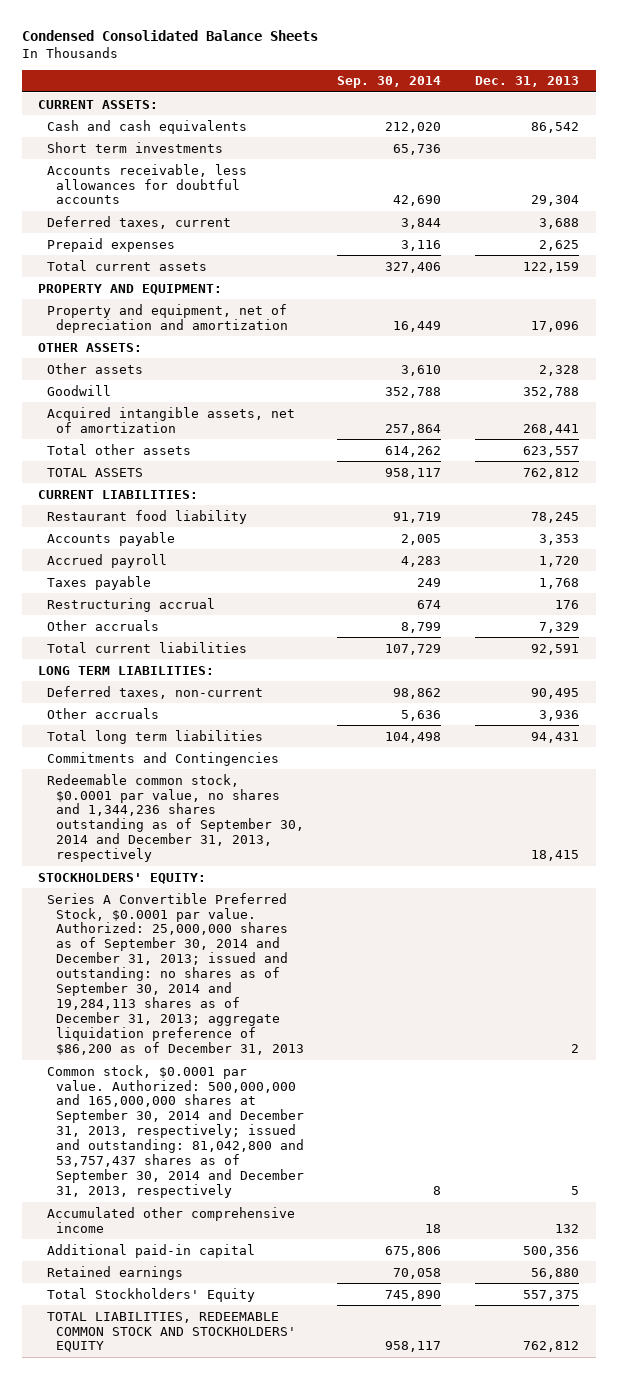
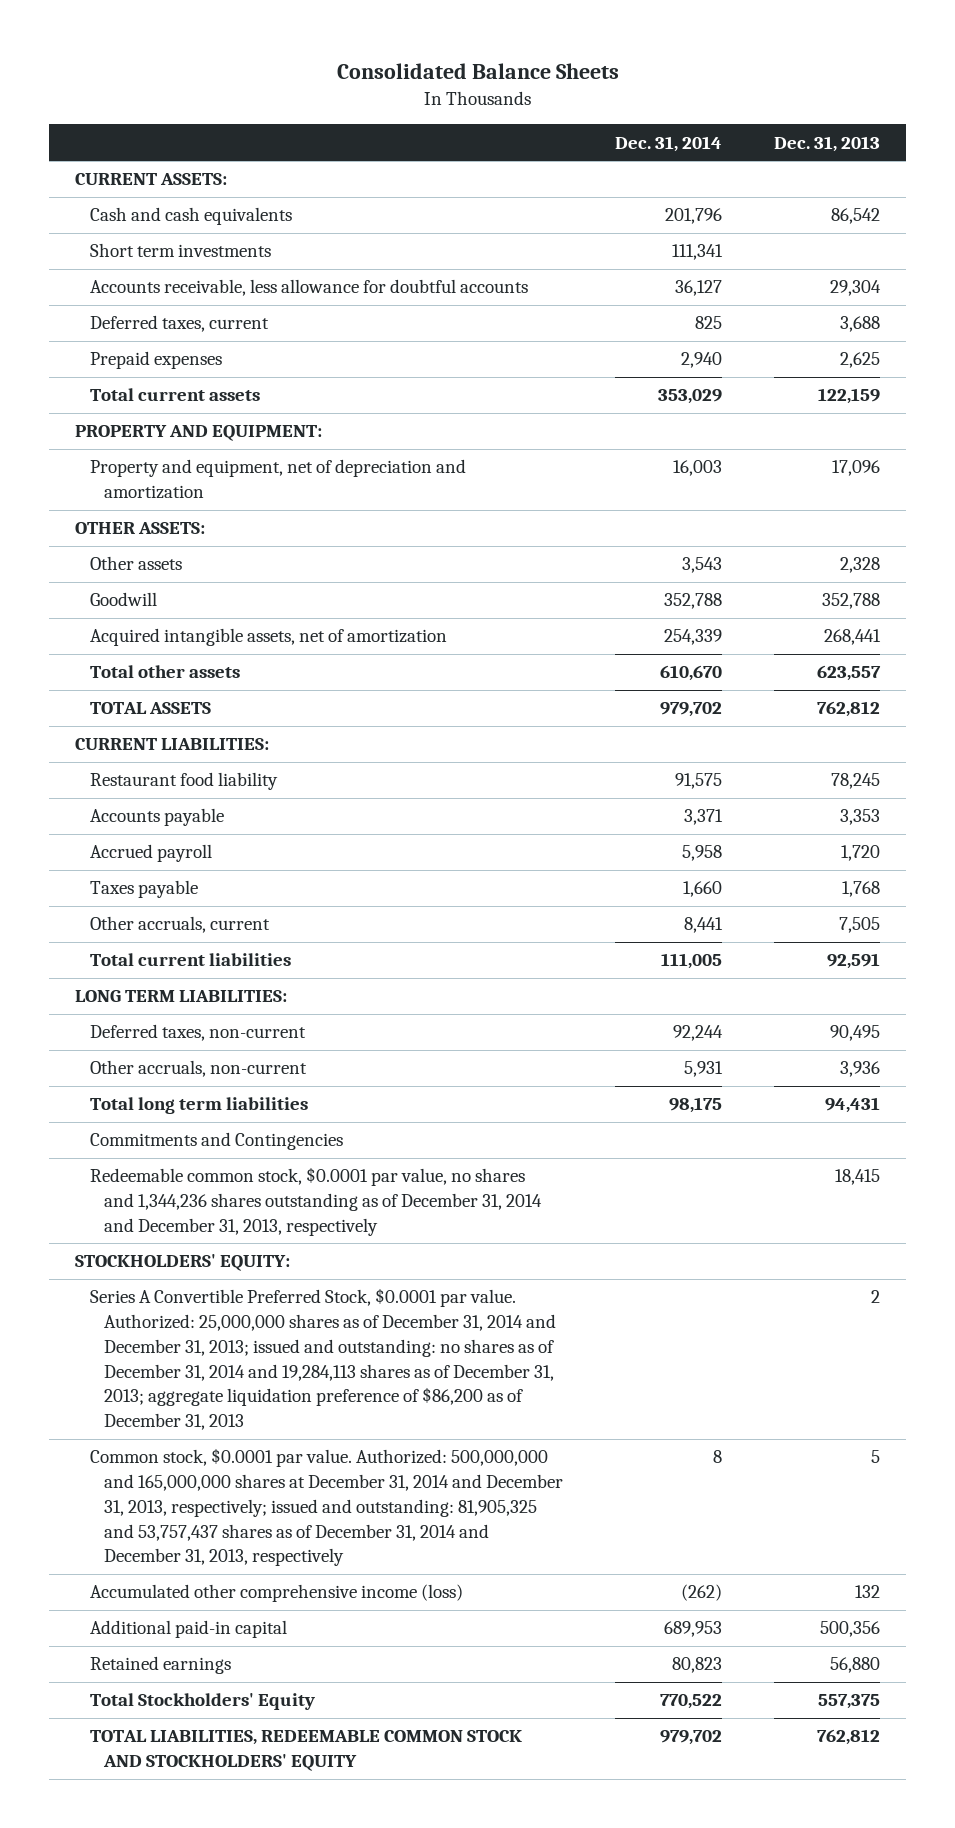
[21,29,318,41] Condensed Consolidated Balance Sheets -> [336,63,619,80] Consolidated Balance Sheets
[337,76,442,89] Sep. 30, 2014 -> none
none -> [614,135,722,152] Dec. 31, 2014
[47,163,248,205] Accounts receivable, less allowances for doubtful accounts -> [89,279,528,297] Accounts receivable, less allowance for doubtful accounts
[47,597,216,612] Restructuring accrual -> none
[47,619,160,631] Other accruals -> [89,916,270,934] Other accruals, current
[538,621,579,633] 7,329 -> [838,917,880,934] 7,505
[47,707,160,719] Other accruals -> [89,1060,307,1078] Other accruals, non-current
[47,773,304,863] Redeemable common stock, $0.0001 par value, no shares and 1,344,236 shares outstanding as of September 30, 2014 and December 31, 2013, respectively -> [89,1167,542,1236] Redeemable common stock, $0.0001 par value, no shares and 1,344,236 shares outstanding as of December 31, 2014 and December 31, 2013, respectively
[47,892,304,1056] Series A Convertible Preferred Stock, $0.0001 par value. Authorized: 25,000,000 shares as of September 30, 2014 and December 31, 2013; issued and outstanding: no shares as of September 30, 2014 and 19,284,113 shares as of December 31, 2013; aggregate liquidation preference of $86,200 as of December 31, 2013 -> [89,1288,556,1431] Series A Convertible Preferred Stock, $0.0001 par value. Authorized: 25,000,000 shares as of December 31, 2014 and December 31, 2013; issued and outstanding: no shares as of December 31, 2014 and 19,284,113 shares as of December 31, 2013; aggregate liquidation preference of $86,200 as of December 31, 2013
[47,1064,304,1199] Common stock, $0.0001 par value. Authorized: 500,000,000 and 165,000,000 shares at September 30, 2014 and December 31, 2013, respectively; issued and outstanding: 81,042,800 and 53,757,437 shares as of September 30, 2014 and December 31, 2013, respectively -> [89,1448,563,1567] Common stock, $0.0001 par value. Authorized: 500,000,000 and 165,000,000 shares at December 31, 2014 and December 31, 2013, respectively; issued and outstanding: 81,905,325 and 53,757,437 shares as of December 31, 2014 and December 31, 2013, respectively
[47,1206,296,1233] Accumulated other comprehensive income -> [89,1584,463,1603] Accumulated other comprehensive income (loss)

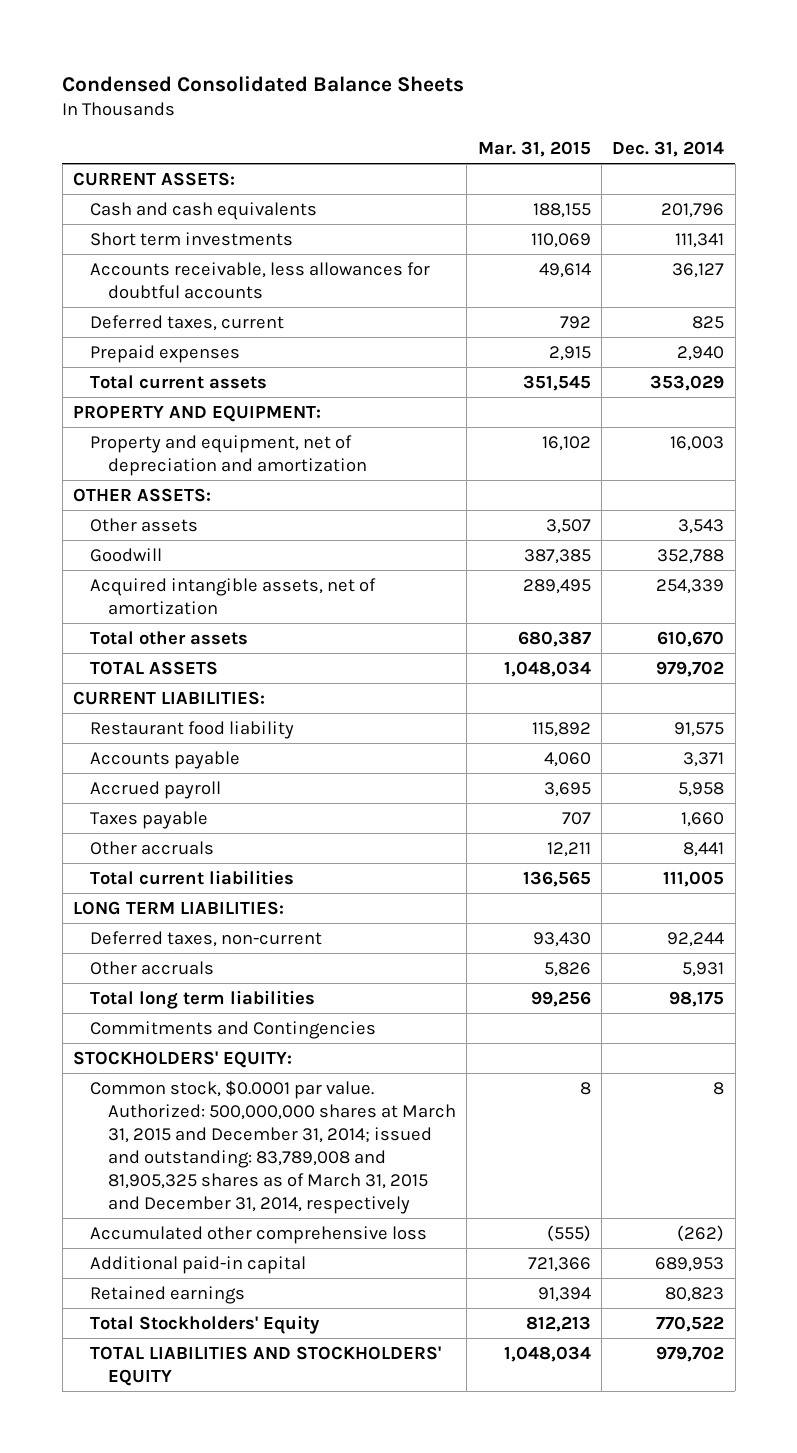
[336,63,619,80] Consolidated Balance Sheets -> [62,75,465,92] Condensed Consolidated Balance Sheets
[773,135,880,152] Dec. 31, 2013 -> none
none -> [477,141,591,158] Mar. 31, 2015
[89,279,528,297] Accounts receivable, less allowance for doubtful accounts -> [90,261,431,299] Accounts receivable, less allowances for doubtful accounts
[89,916,270,934] Other accruals, current -> [90,840,215,855] Other accruals
[89,1060,307,1078] Other accruals, non-current -> [90,960,215,975] Other accruals
[89,1167,542,1236] Redeemable common stock, $0.0001 par value, no shares and 1,344,236 shares outstanding as of December 31, 2014 and December 31, 2013, respectively -> none
[89,1288,556,1431] Series A Convertible Preferred Stock, $0.0001 par value. Authorized: 25,000,000 shares as of December 31, 2014 and December 31, 2013; issued and outstanding: no shares as of December 31, 2014 and 19,284,113 shares as of December 31, 2013; aggregate liquidation preference of $86,200 as of December 31, 2013 -> none
[89,1448,563,1567] Common stock, $0.0001 par value. Authorized: 500,000,000 and 165,000,000 shares at December 31, 2014 and December 31, 2013, respectively; issued and outstanding: 81,905,325 and 53,757,437 shares as of December 31, 2014 and December 31, 2013, respectively -> [90,1079,456,1214] Common stock, $0.0001 par value. Authorized: 500,000,000 shares at March 31, 2015 and December 31, 2014; issued and outstanding: 83,789,008 and 81,905,325 shares as of March 31, 2015 and December 31, 2014, respectively
[89,1584,463,1603] Accumulated other comprehensive income (loss) -> [90,1225,428,1244] Accumulated other comprehensive loss
[89,1730,522,1772] TOTAL LIABILITIES, REDEEMABLE COMMON STOCK AND STOCKHOLDERS' EQUITY -> [90,1345,442,1386] TOTAL LIABILITIES AND STOCKHOLDERS' EQUITY

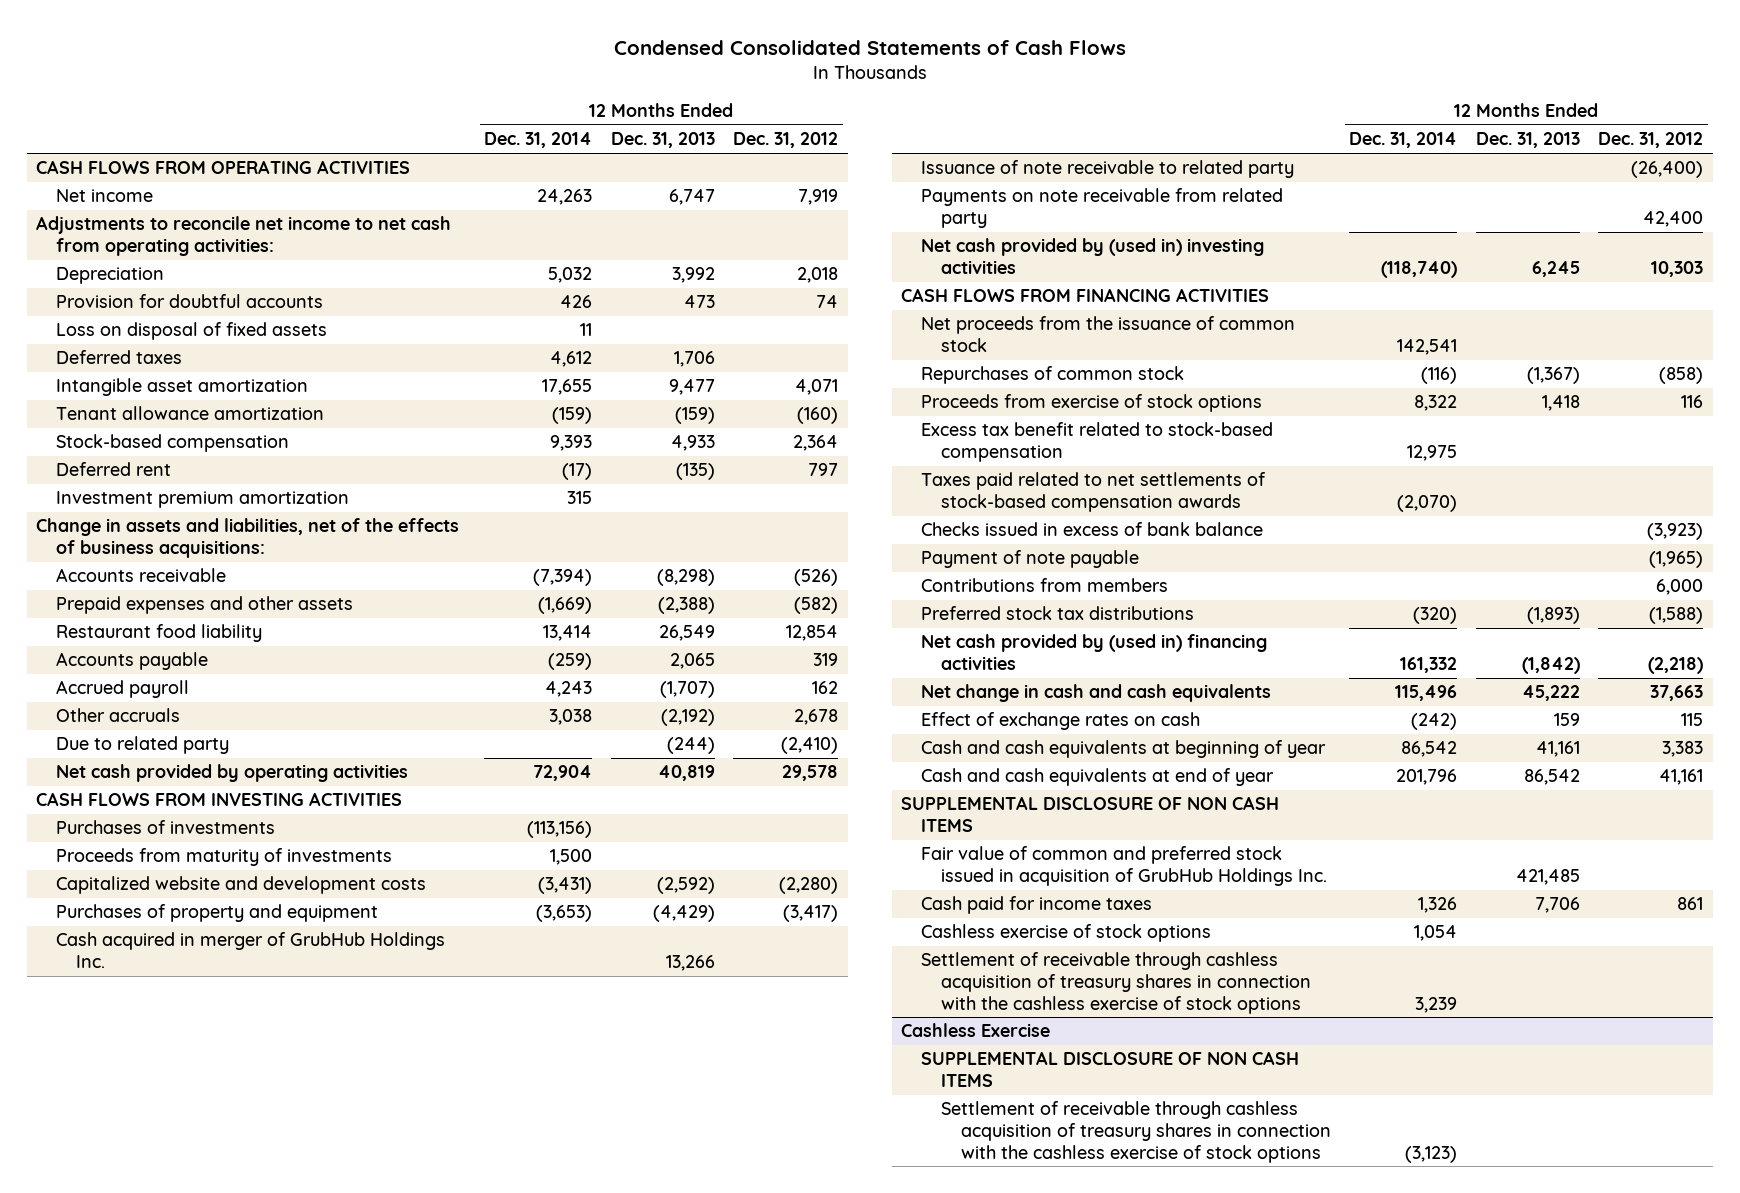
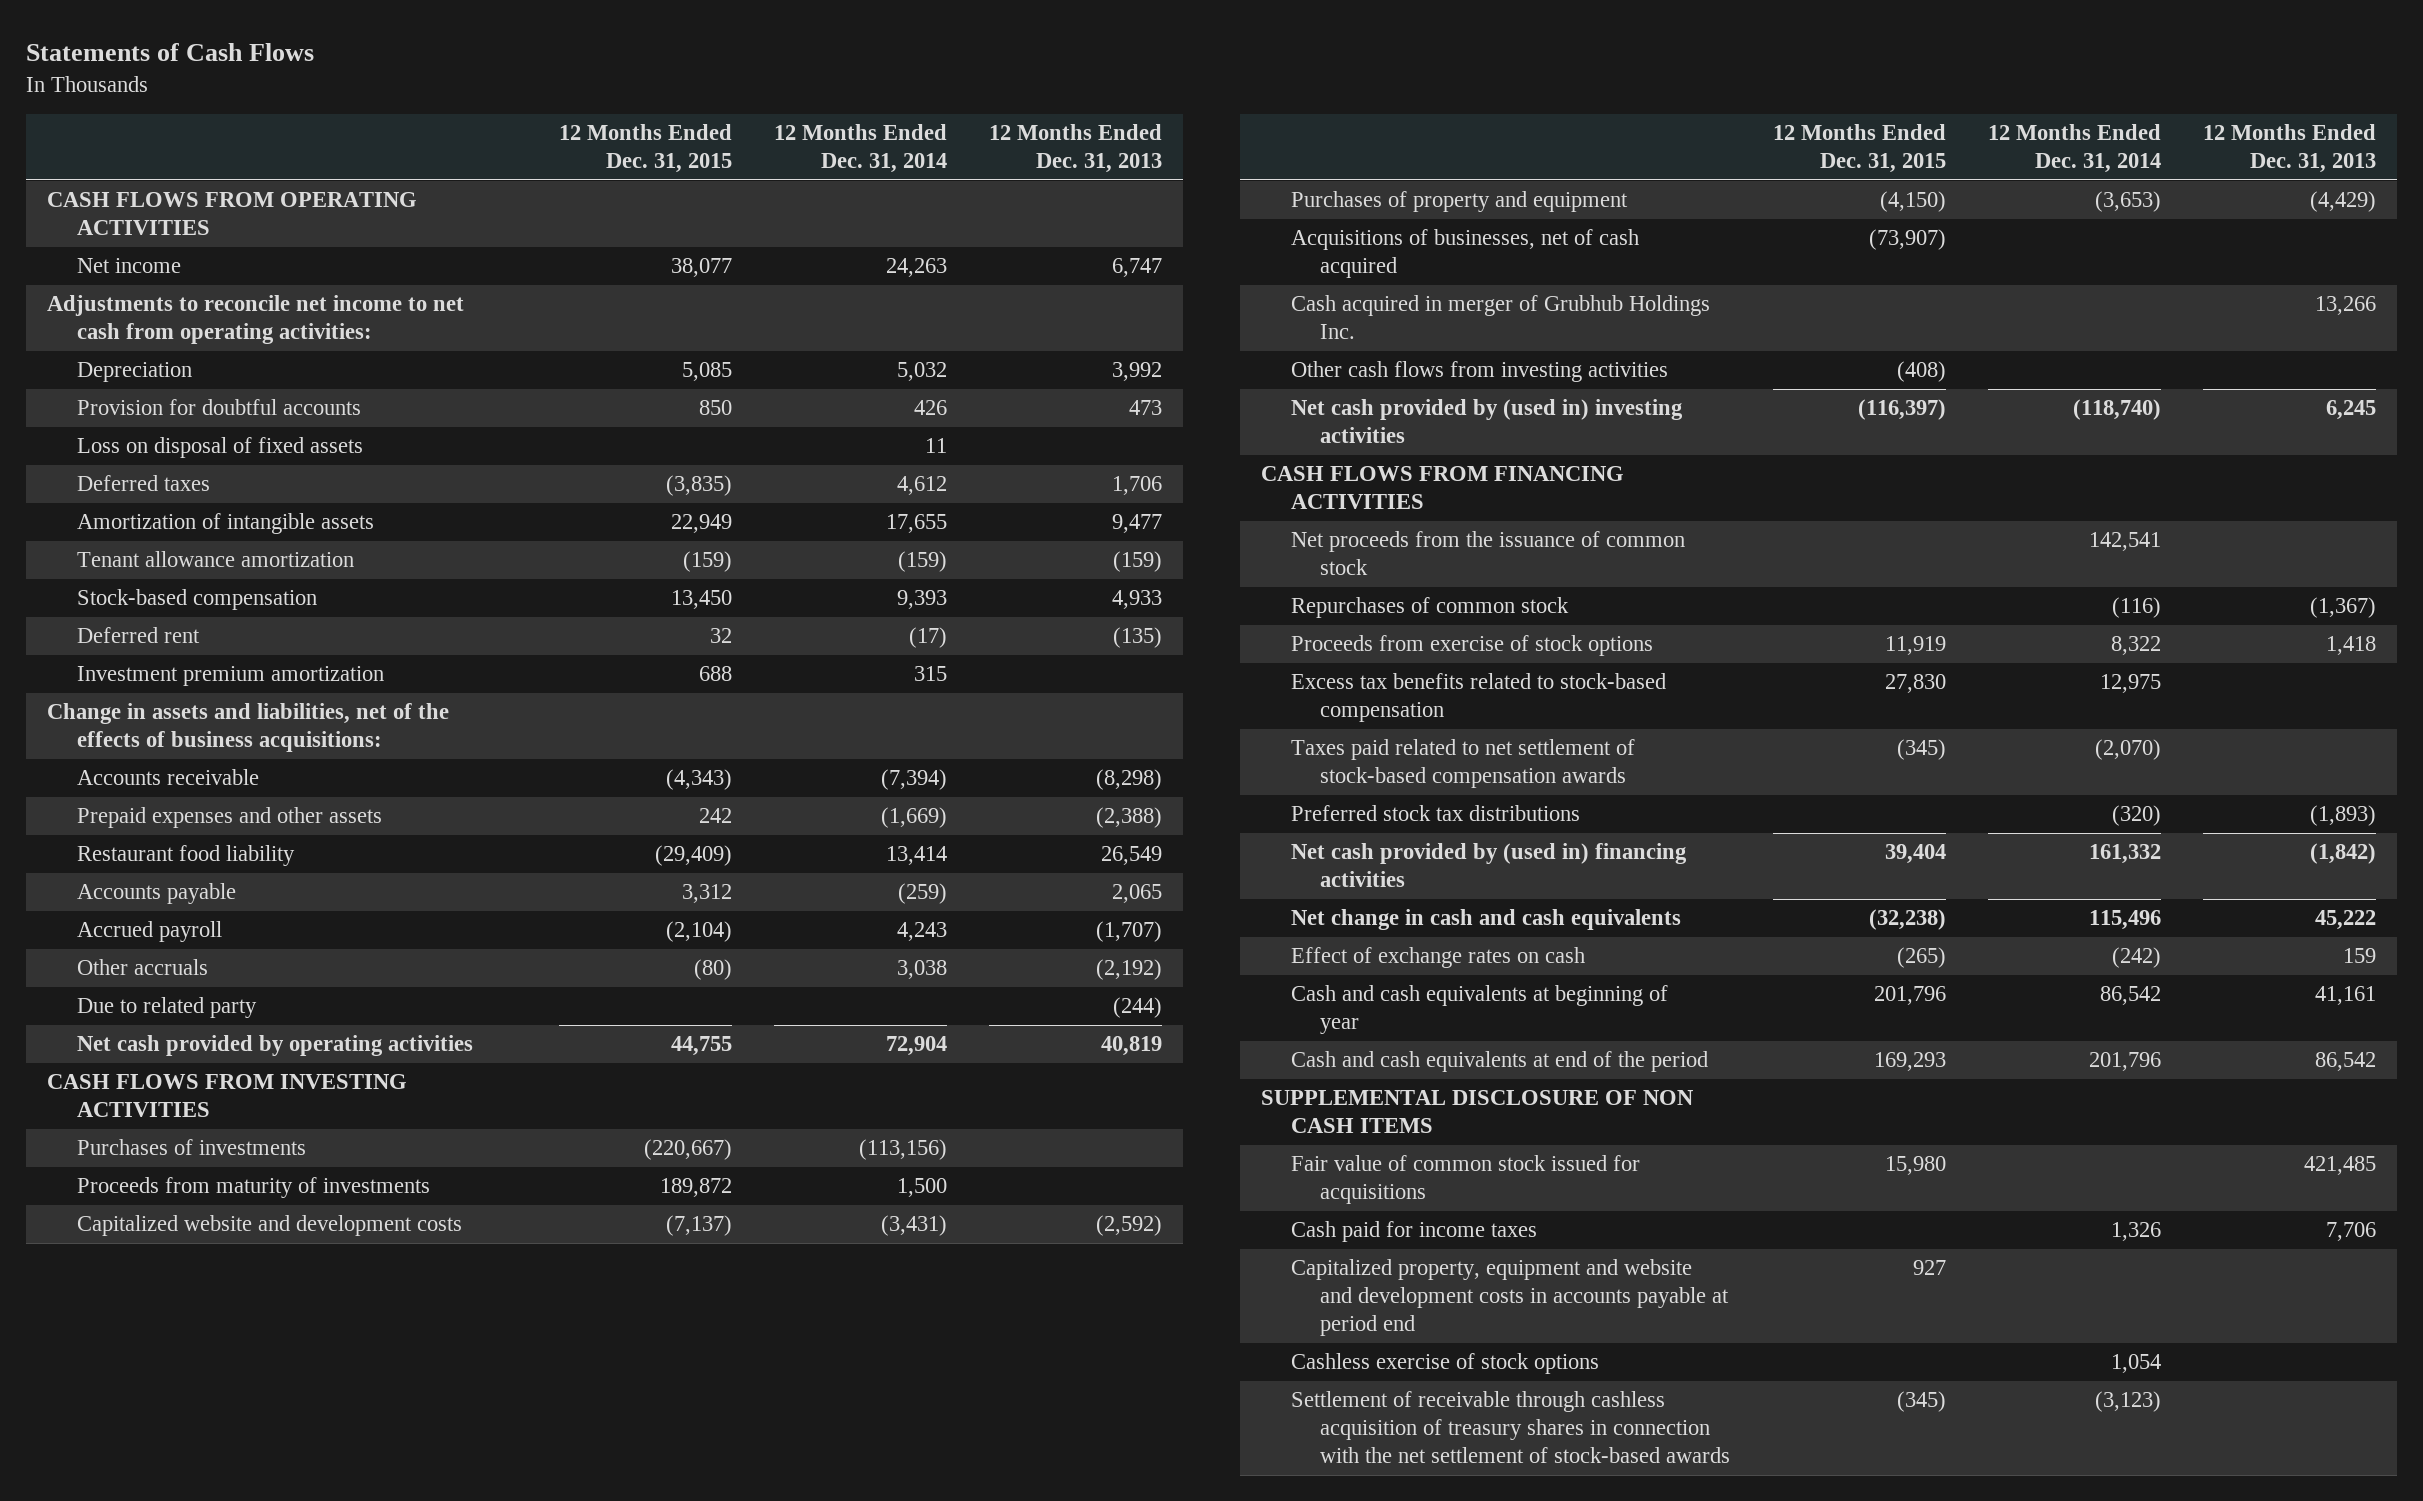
[613,39,1126,55] Condensed Consolidated Statements of Cash Flows -> [26,43,315,62] Statements of Cash Flows
[733,132,839,149] Dec. 31, 2012 -> none
none -> [559,124,733,174] 12 Months Ended Dec. 31, 2015
[56,378,309,397] Intangible asset amortization -> [77,513,375,535] Amortization of intangible assets
[921,160,1295,179] Issuance of note receivable to related party -> none
[921,188,1284,228] Payments on note receivable from related party -> none
none -> [1290,229,1639,279] Acquisitions of businesses, net of cash acquired
[56,932,446,968] Cash acquired in merger of GrubHub Holdings Inc. -> [1290,295,1710,340] Cash acquired in merger of Grubhub Holdings Inc.
none -> [1290,361,1668,383] Other cash flows from investing activities
[921,522,1264,537] Checks issued in excess of bank balance -> none
[921,550,1140,569] Payment of note payable -> none
[921,578,1169,593] Contributions from members -> none
[921,422,1274,462] Excess tax benefit related to stock-based compensation -> [1290,673,1666,723] Excess tax benefits related to stock-based compensation
[921,472,1267,512] Taxes paid related to net settlements of stock-based compensation awards -> [1290,739,1635,789] Taxes paid related to net settlement of stock-based compensation awards
[921,768,1275,787] Cash and cash equivalents at end of year -> [1290,1051,1708,1073] Cash and cash equivalents at end of the period
[921,846,1328,886] Fair value of common and preferred stock issued in acquisition of GrubHub Holdings Inc. -> [1290,1155,1640,1205] Fair value of common stock issued for acquisitions
none -> [1290,1259,1730,1336] Capitalized property, equipment and website and development costs in accounts payable at period end
[921,952,1312,1014] Settlement of receivable through cashless acquisition of treasury shares in connection with the cashless exercise of stock options -> none
[901,1023,1051,1038] Cashless Exercise -> none
[921,1051,1300,1087] SUPPLEMENTAL DISCLOSURE OF NON CASH ITEMS -> none
[941,1101,1331,1163] Settlement of receivable through cashless acquisition of treasury shares in connection with the cashless exercise of stock options -> [1290,1391,1731,1463] Settlement of receivable through cashless acquisition of treasury shares in connection with the net settlement of stock-based awards

